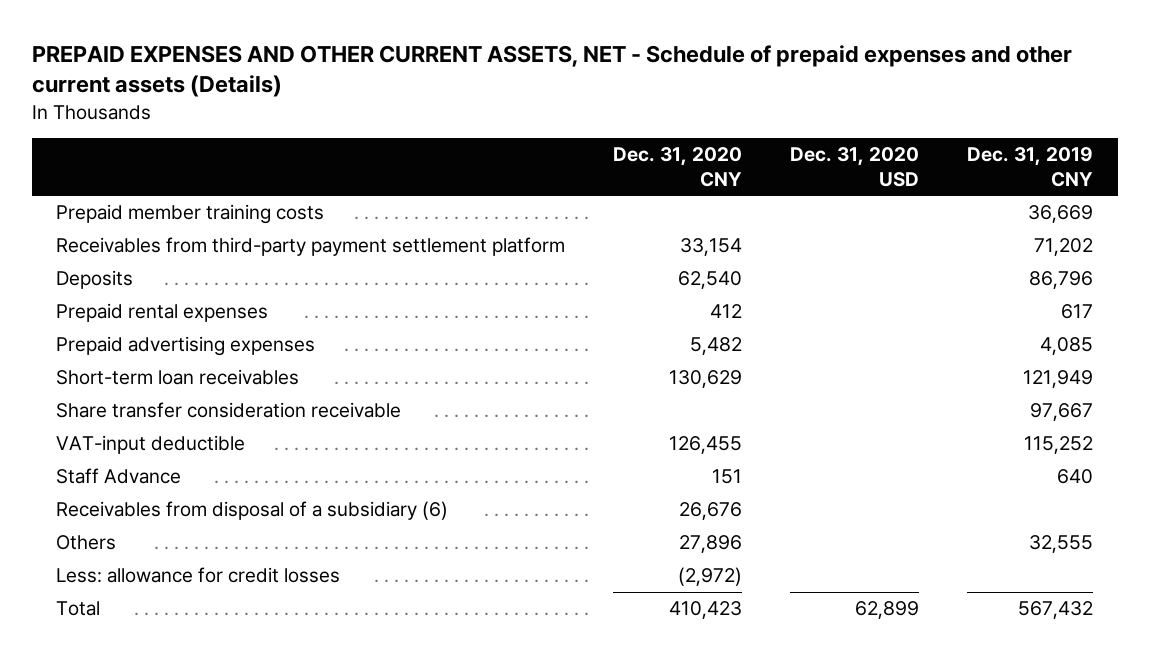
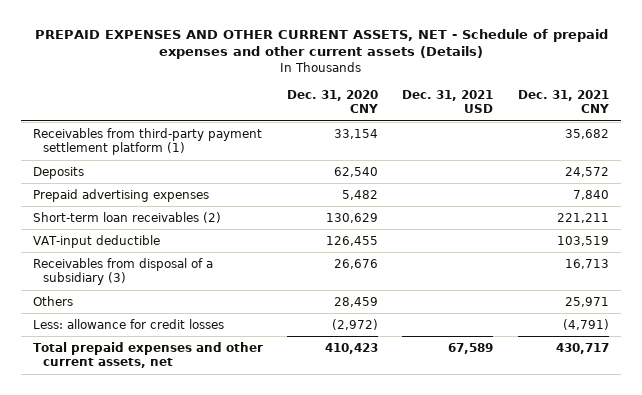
[790,147,920,187] Dec. 31, 2020 USD -> none
[967,147,1094,187] Dec. 31, 2019 CNY -> none
none -> [402,89,494,114] Dec. 31, 2021 USD
none -> [517,89,609,114] Dec. 31, 2021 CNY
[56,204,325,225] Prepaid member training costs -> none
[56,237,566,257] Receivables from third-party payment settlement platform -> [33,127,263,156] Receivables from third-party payment settlement platform (1)
[56,303,269,323] Prepaid rental expenses -> none
[56,402,402,419] Share transfer consideration receivable -> none
[56,369,300,386] Short-term loan receivables -> [33,211,222,223] Short-term loan receivables (2)
[56,468,182,485] Staff Advance -> none
[56,501,449,521] Receivables from disposal of a subsidiary (6) -> [33,257,214,286] Receivables from disposal of a subsidiary (3)
[679,535,743,554] 27,896 -> [334,296,379,307] 28,459
[56,601,101,617] Total -> [33,341,264,369] Total prepaid expenses and other current assets, net

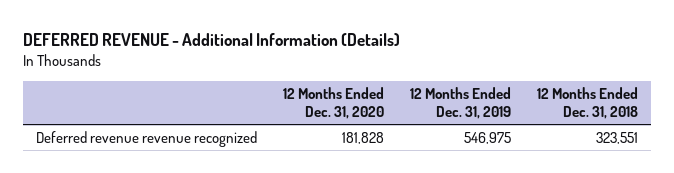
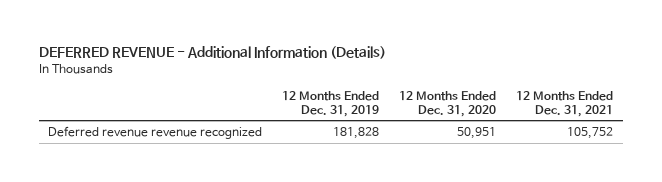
[536,87,638,120] 12 Months Ended Dec. 31, 2018 -> none
none -> [516,90,614,117] 12 Months Ended Dec. 31, 2021
[341,132,384,145] 181,828 -> [457,127,497,140] 50,951
[463,132,511,145] 546,975 -> [333,127,380,140] 181,828

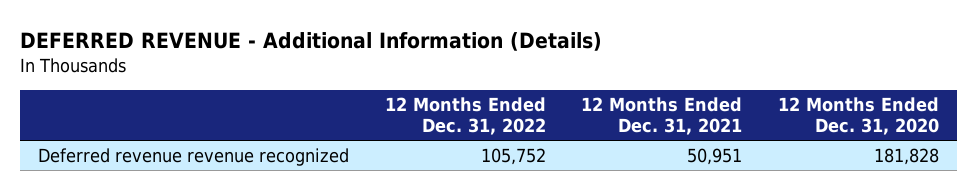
[282,90,380,117] 12 Months Ended Dec. 31, 2019 -> none
none -> [384,97,546,136] 12 Months Ended Dec. 31, 2022
[457,127,497,140] 50,951 -> [874,148,940,166] 181,828
[567,127,614,140] 105,752 -> [687,148,743,166] 50,951

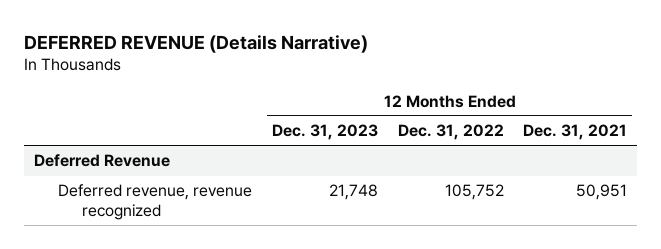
[19,31,602,51] DEFERRED REVENUE - Additional Information (Details) -> [24,34,369,53] DEFERRED REVENUE (Details Narrative)
[778,97,940,136] 12 Months Ended Dec. 31, 2020 -> none
none -> [271,124,378,141] Dec. 31, 2023
none -> [34,154,171,168] Deferred Revenue
[37,148,349,167] Deferred revenue revenue recognized -> [58,184,253,220] Deferred revenue, revenue recognized

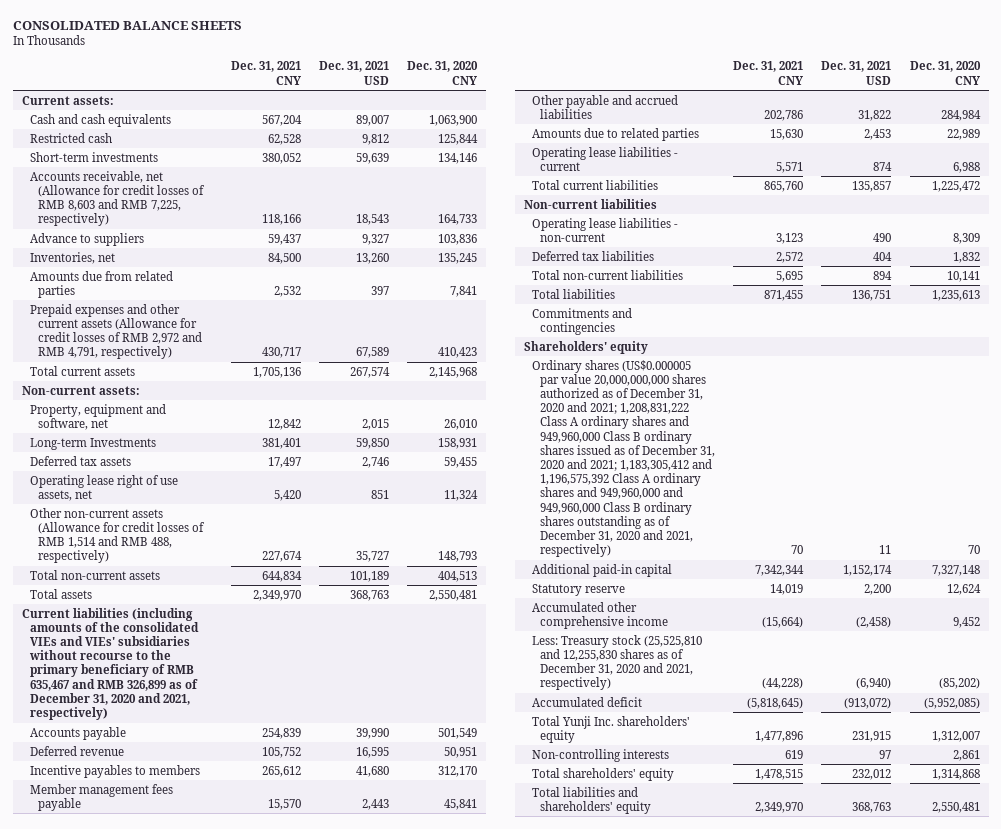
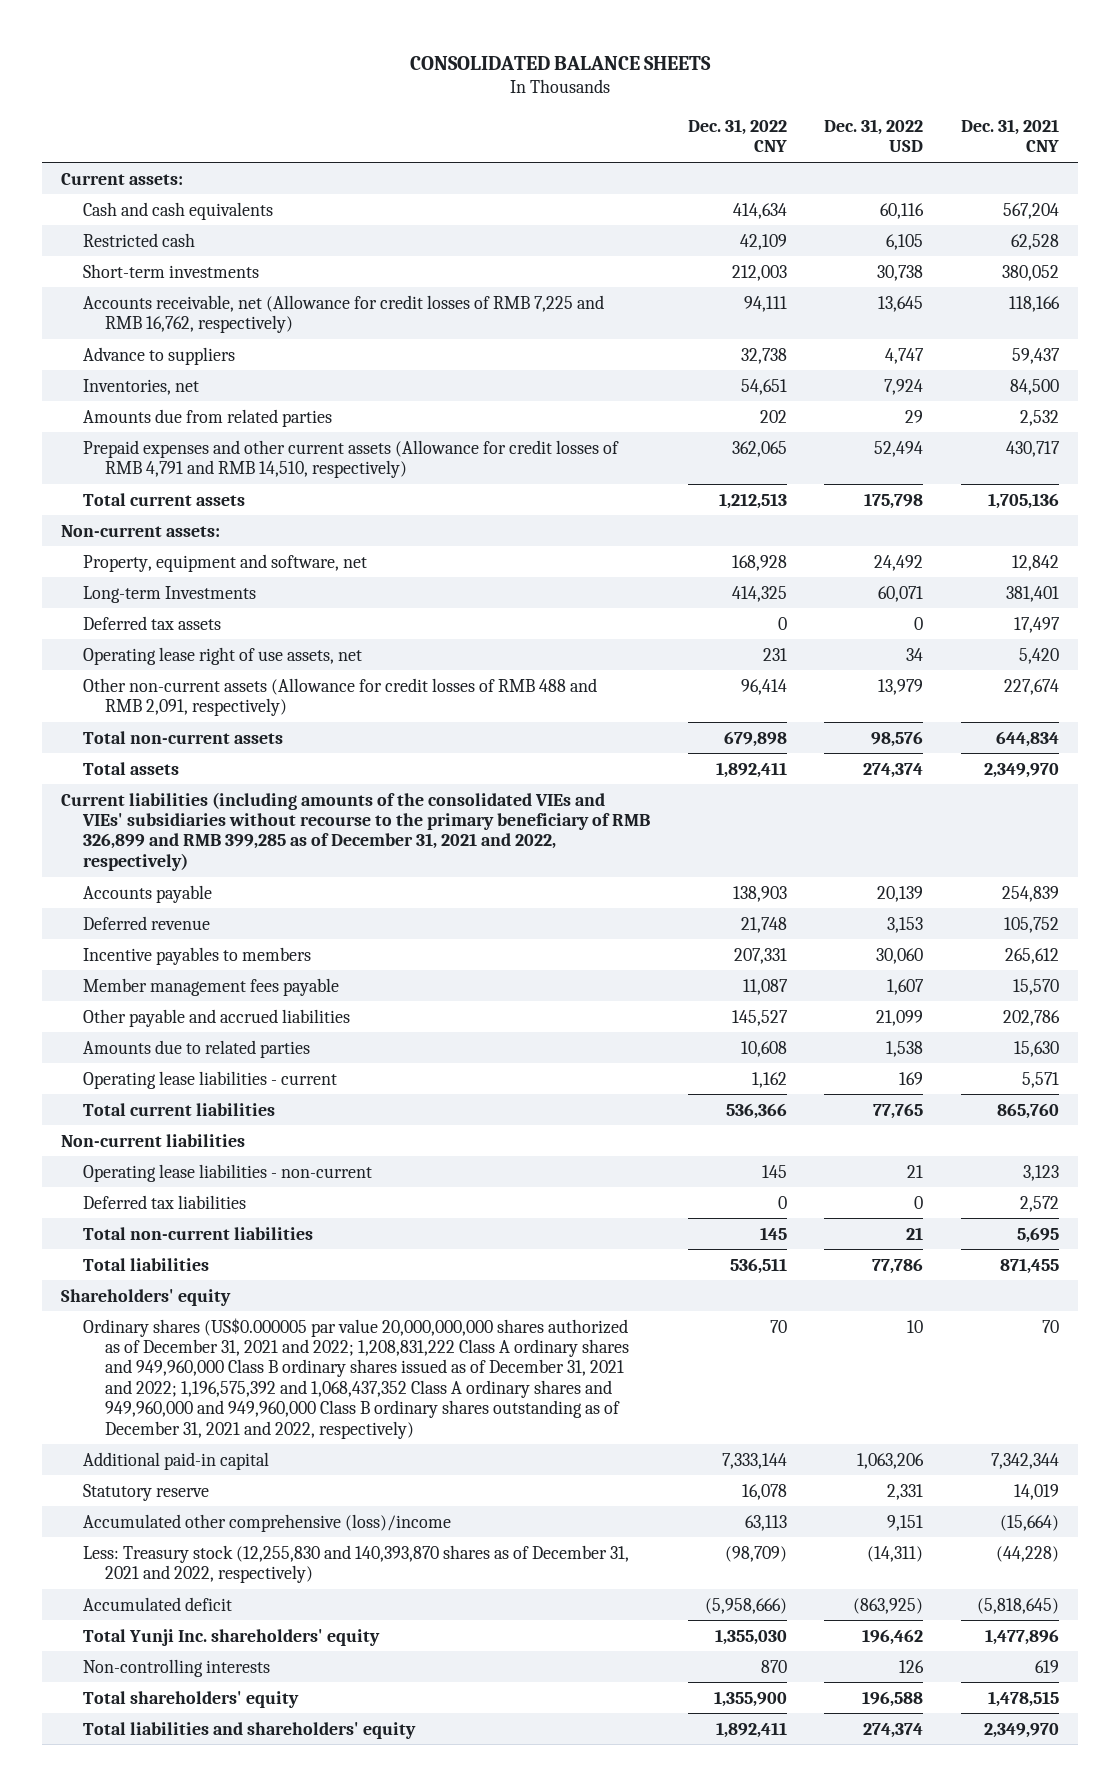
[319,61,390,85] Dec. 31, 2021 USD -> none
[407,61,479,85] Dec. 31, 2020 CNY -> none
none -> [687,119,787,153] Dec. 31, 2022 CNY
none -> [824,119,924,153] Dec. 31, 2022 USD
[29,170,205,227] Accounts receivable, net (Allowance for credit losses of RMB 8,603 and RMB 7,225, respectively) -> [83,294,605,333] Accounts receivable, net (Allowance for credit losses of RMB 7,225 and RMB 16,762, respectively)
[29,303,202,360] Prepaid expenses and other current assets (Allowance for credit losses of RMB 2,972 and RMB 4,791, respectively) -> [83,439,620,478] Prepaid expenses and other current assets (Allowance for credit losses of RMB 4,791 and RMB 14,510, respectively)
[29,507,205,564] Other non-current assets (Allowance for credit losses of RMB 1,514 and RMB 488, respectively) -> [83,677,598,716] Other non-current assets (Allowance for credit losses of RMB 488 and RMB 2,091, respectively)
[21,607,199,721] Current liabilities (including amounts of the consolidated VIEs and VIEs' subsidiaries without recourse to the primary beneficiary of RMB 635,467 and RMB 326,899 as of December 31, 2020 and 2021, respectively) -> [61,791,651,871] Current liabilities (including amounts of the consolidated VIEs and VIEs' subsidiaries without recourse to the primary beneficiary of RMB 326,899 and RMB 399,285 as of December 31, 2021 and 2022, respectively)
[531,307,632,335] Commitments and contingencies -> none
[531,359,716,558] Ordinary shares (US$0.000005 par value 20,000,000,000 shares authorized as of December 31, 2020 and 2021; 1,208,831,222 Class A ordinary shares and 949,960,000 Class B ordinary shares issued as of December 31, 2020 and 2021; 1,183,305,412 and 1,196,575,392 Class A ordinary shares and 949,960,000 and 949,960,000 Class B ordinary shares outstanding as of December 31, 2020 and 2021, respectively) -> [83,1317,630,1439] Ordinary shares (US$0.000005 par value 20,000,000,000 shares authorized as of December 31, 2021 and 2022; 1,208,831,222 Class A ordinary shares and 949,960,000 Class B ordinary shares issued as of December 31, 2021 and 2022; 1,196,575,392 and 1,068,437,352 Class A ordinary shares and 949,960,000 and 949,960,000 Class B ordinary shares outstanding as of December 31, 2021 and 2022, respectively)
[531,601,669,629] Accumulated other comprehensive income -> [83,1513,452,1532] Accumulated other comprehensive (loss)/income
[531,634,702,691] Less: Treasury stock (25,525,810 and 12,255,830 shares as of December 31, 2020 and 2021, respectively) -> [83,1544,630,1583] Less: Treasury stock (12,255,830 and 140,393,870 shares as of December 31, 2021 and 2022, respectively)

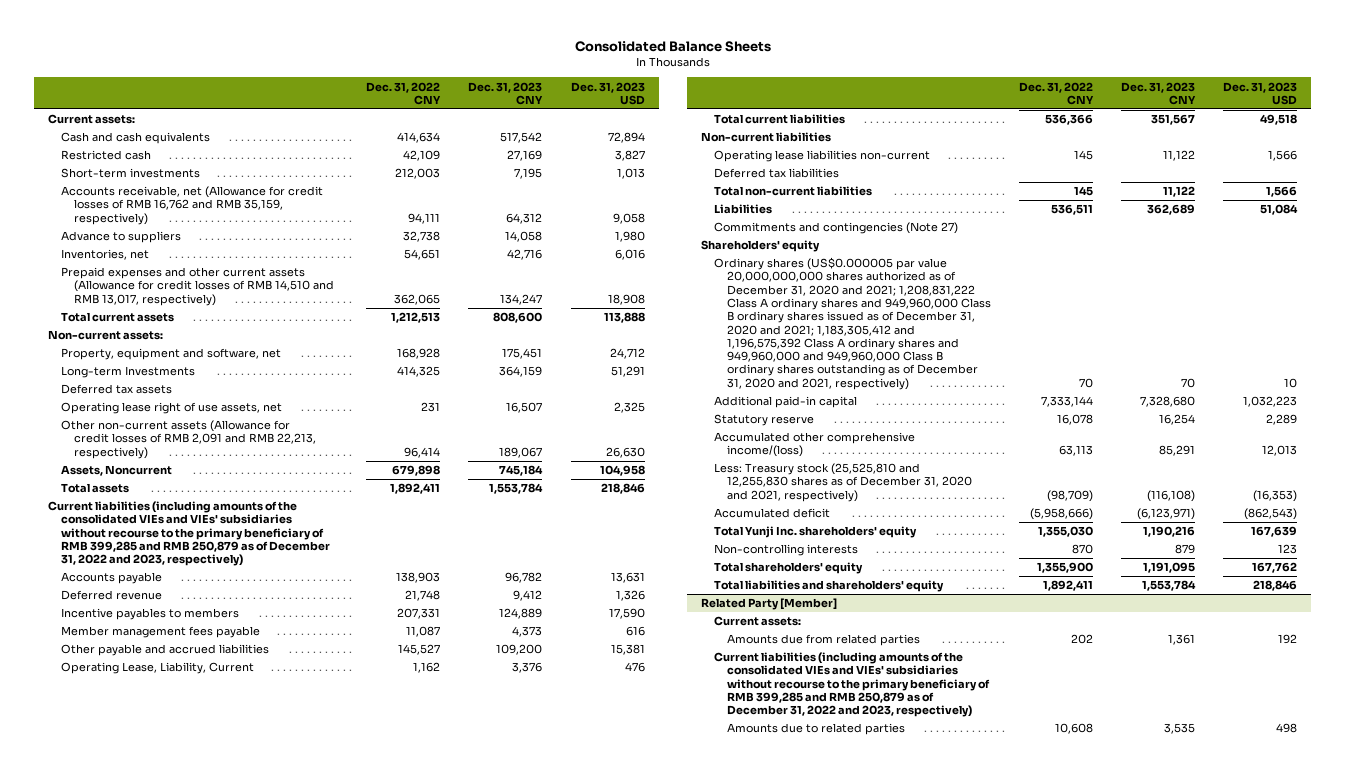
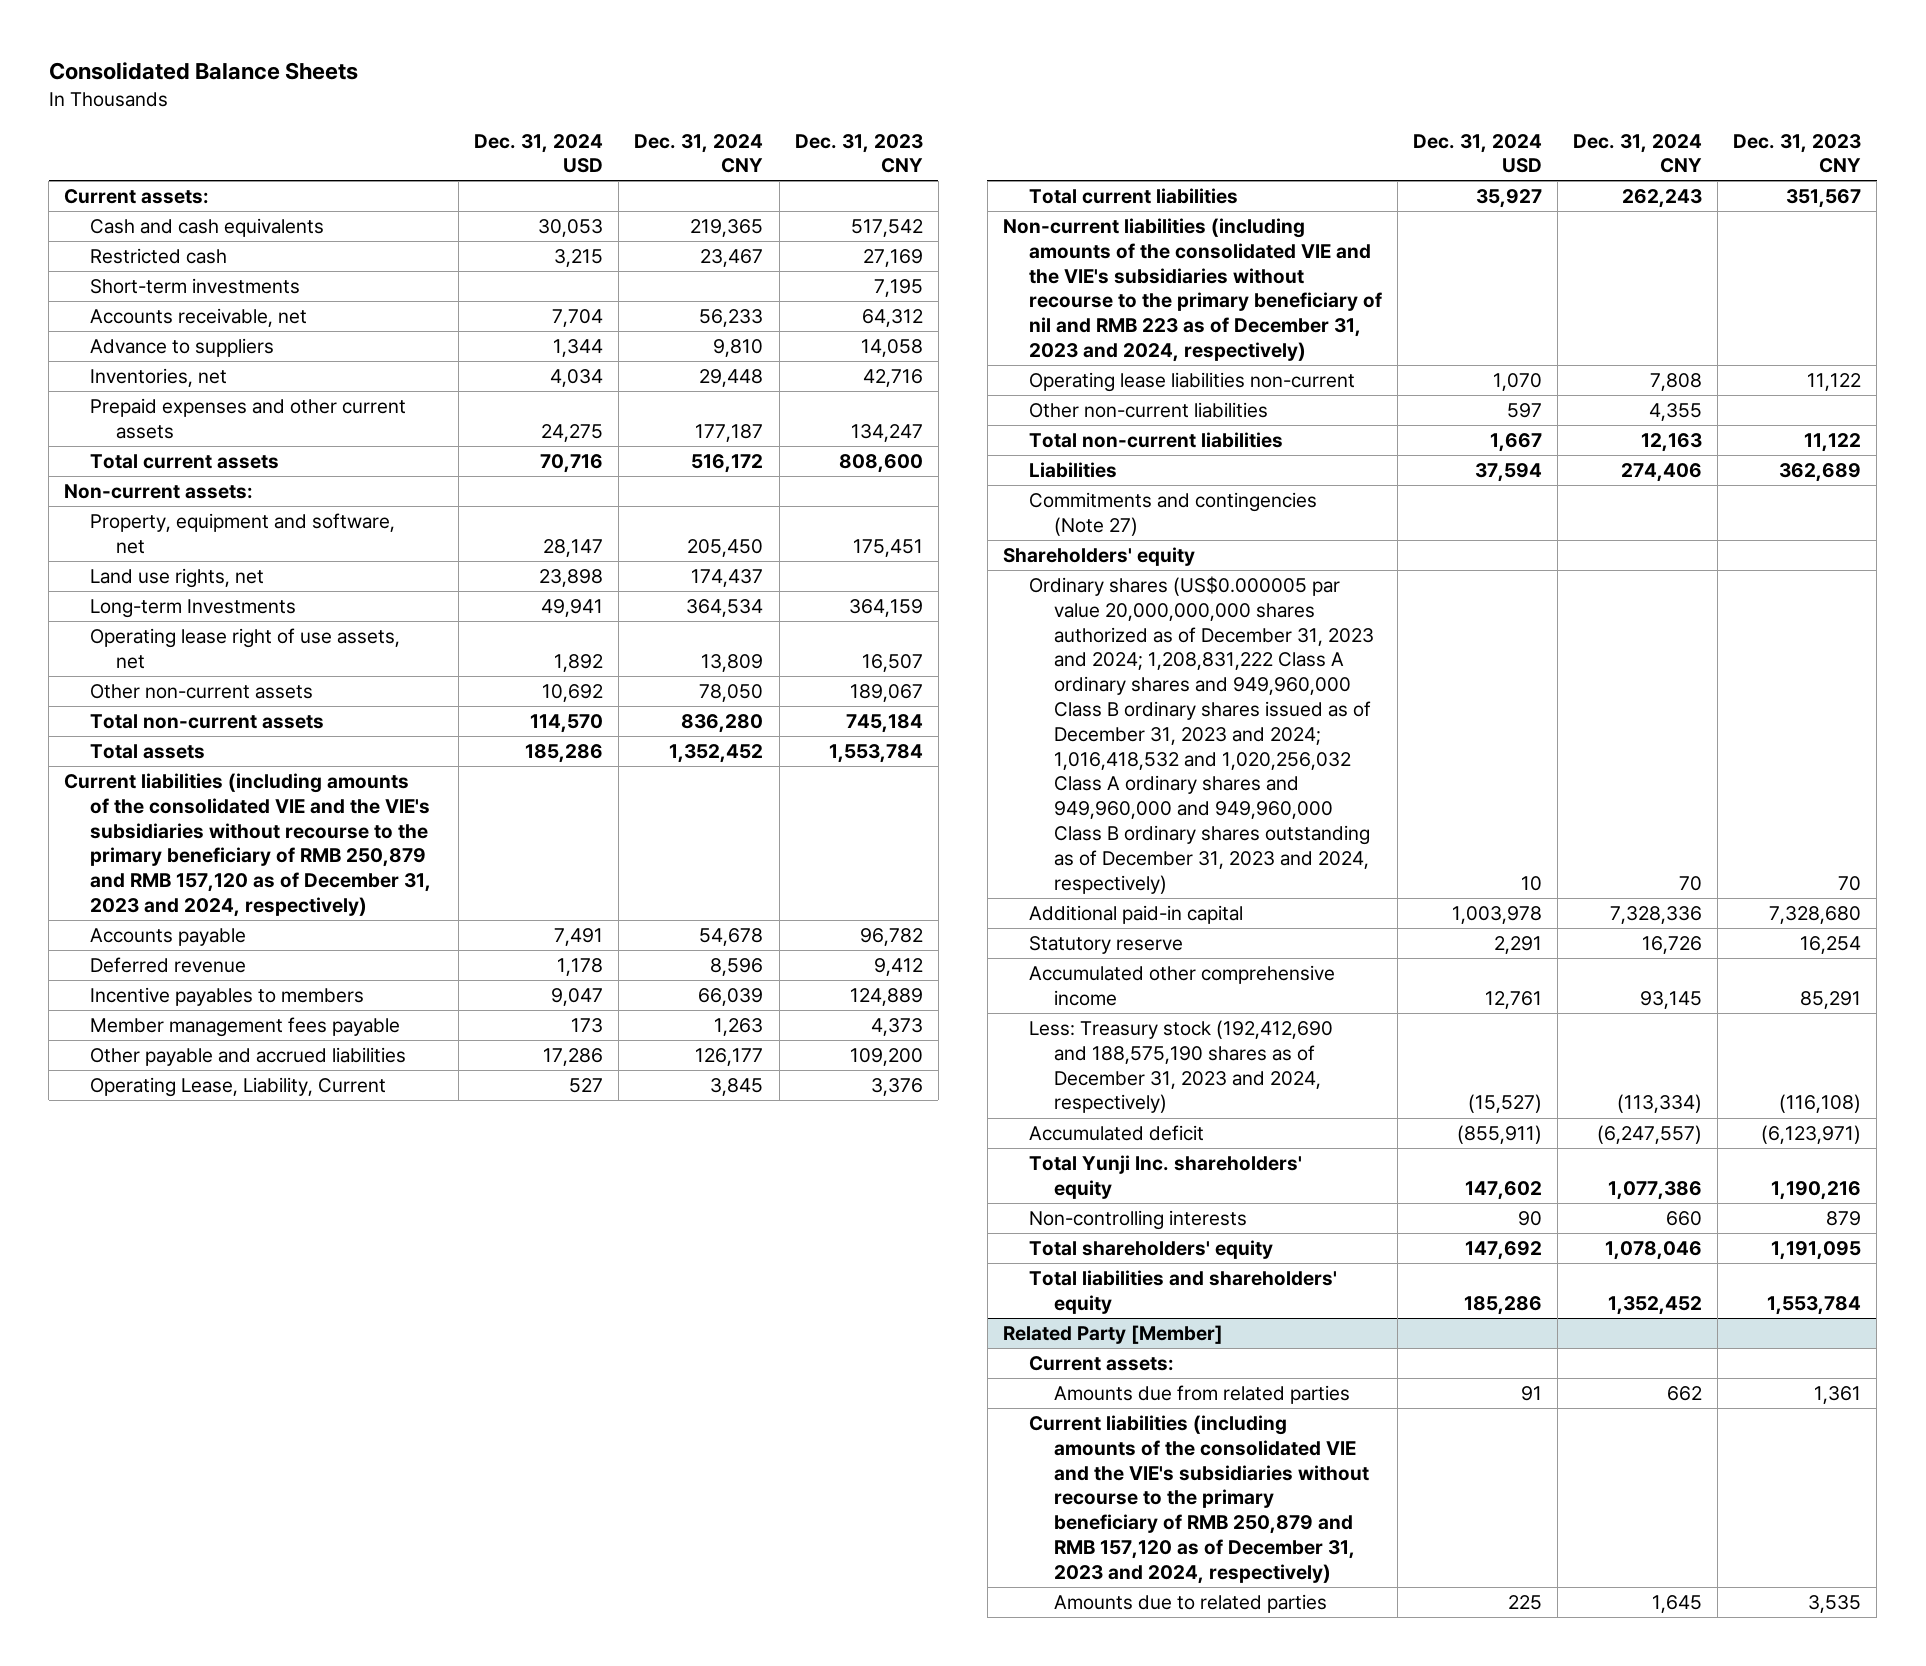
[366,81,442,105] Dec. 31, 2022 CNY -> none
[570,81,645,105] Dec. 31, 2023 USD -> none
none -> [474,133,604,174] Dec. 31, 2024 USD
none -> [634,133,764,174] Dec. 31, 2024 CNY
[61,186,324,225] Accounts receivable, net (Allowance for credit losses of RMB 16,762 and RMB 35,159, respectively) -> [90,308,308,328] Accounts receivable, net
[61,267,335,306] Prepaid expenses and other current assets (Allowance for credit losses of RMB 14,510 and RMB 13,017, respectively) -> [90,398,407,439] Prepaid expenses and other current assets
none -> [90,568,265,589] Land use rights, net
[61,384,173,395] Deferred tax assets -> none
[61,420,317,459] Other non-current assets (Allowance for credit losses of RMB 2,091 and RMB 22,213, respectively) -> [90,684,314,700] Other non-current assets
[61,465,173,477] Assets, Noncurrent -> [90,714,325,730] Total non-current assets
[47,501,331,567] Current liabilities (including amounts of the consolidated VIEs and VIEs' subsidiaries without recourse to the primary beneficiary of RMB 399,285 and RMB 250,879 as of December 31, 2022 and 2023, respectively) -> [64,773,432,918] Current liabilities (including amounts of the consolidated VIE and the VIE's subsidiaries without recourse to the primary beneficiary of RMB 250,879 and RMB 157,120 as of December 31, 2023 and 2024, respectively)
[700,132,831,143] Non-current liabilities -> [1002,218,1382,363] Non-current liabilities (including amounts of the consolidated VIE and the VIE's subsidiaries without recourse to the primary beneficiary of nil and RMB 223 as of December 31, 2023 and 2024, respectively)
[713,168,839,179] Deferred tax liabilities -> none
none -> [1028,402,1268,419] Other non-current liabilities
[713,257,991,390] Ordinary shares (US$0.000005 par value 20,000,000,000 shares authorized as of December 31, 2020 and 2021; 1,208,831,222 Class A ordinary shares and 949,960,000 Class B ordinary shares issued as of December 31, 2020 and 2021; 1,183,305,412 and 1,196,575,392 Class A ordinary shares and 949,960,000 and 949,960,000 Class B ordinary shares outstanding as of December 31, 2020 and 2021, respectively) -> [1028,576,1375,894] Ordinary shares (US$0.000005 par value 20,000,000,000 shares authorized as of December 31, 2023 and 2024; 1,208,831,222 Class A ordinary shares and 949,960,000 Class B ordinary shares issued as of December 31, 2023 and 2024; 1,016,418,532 and 1,020,256,032 Class A ordinary shares and 949,960,000 and 949,960,000 Class B ordinary shares outstanding as of December 31, 2023 and 2024, respectively)
[713,432,915,458] Accumulated other comprehensive income/(loss) -> [1028,965,1335,1006] Accumulated other comprehensive income
[713,463,972,502] Less: Treasury stock (25,525,810 and 12,255,830 shares as of December 31, 2020 and 2021, respectively) -> [1028,1020,1333,1114] Less: Treasury stock (192,412,690 and 188,575,190 shares as of December 31, 2023 and 2024, respectively)
[713,652,990,718] Current liabilities (including amounts of the consolidated VIEs and VIEs' subsidiaries without recourse to the primary beneficiary of RMB 399,285 and RMB 250,879 as of December 31, 2022 and 2023, respectively) -> [1028,1415,1370,1584] Current liabilities (including amounts of the consolidated VIE and the VIE's subsidiaries without recourse to the primary beneficiary of RMB 250,879 and RMB 157,120 as of December 31, 2023 and 2024, respectively)

